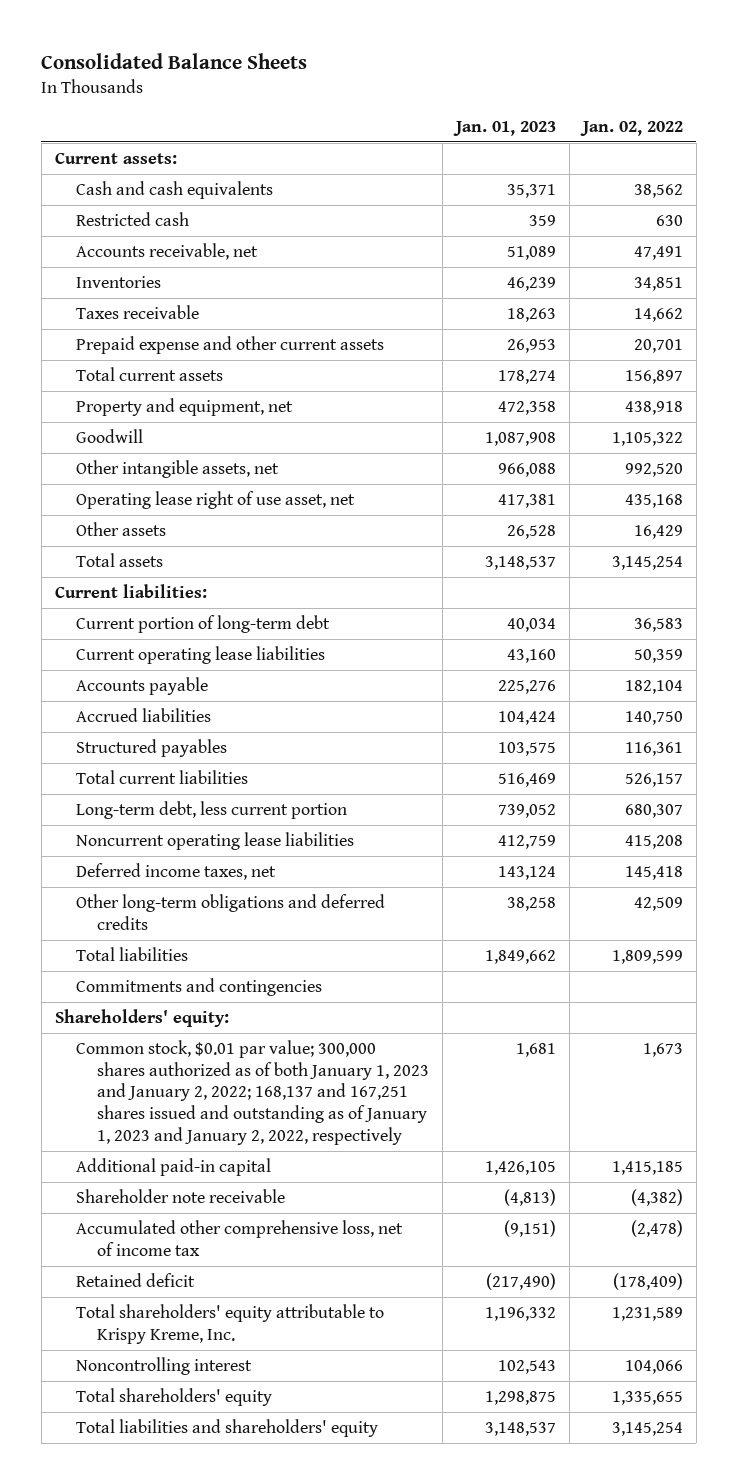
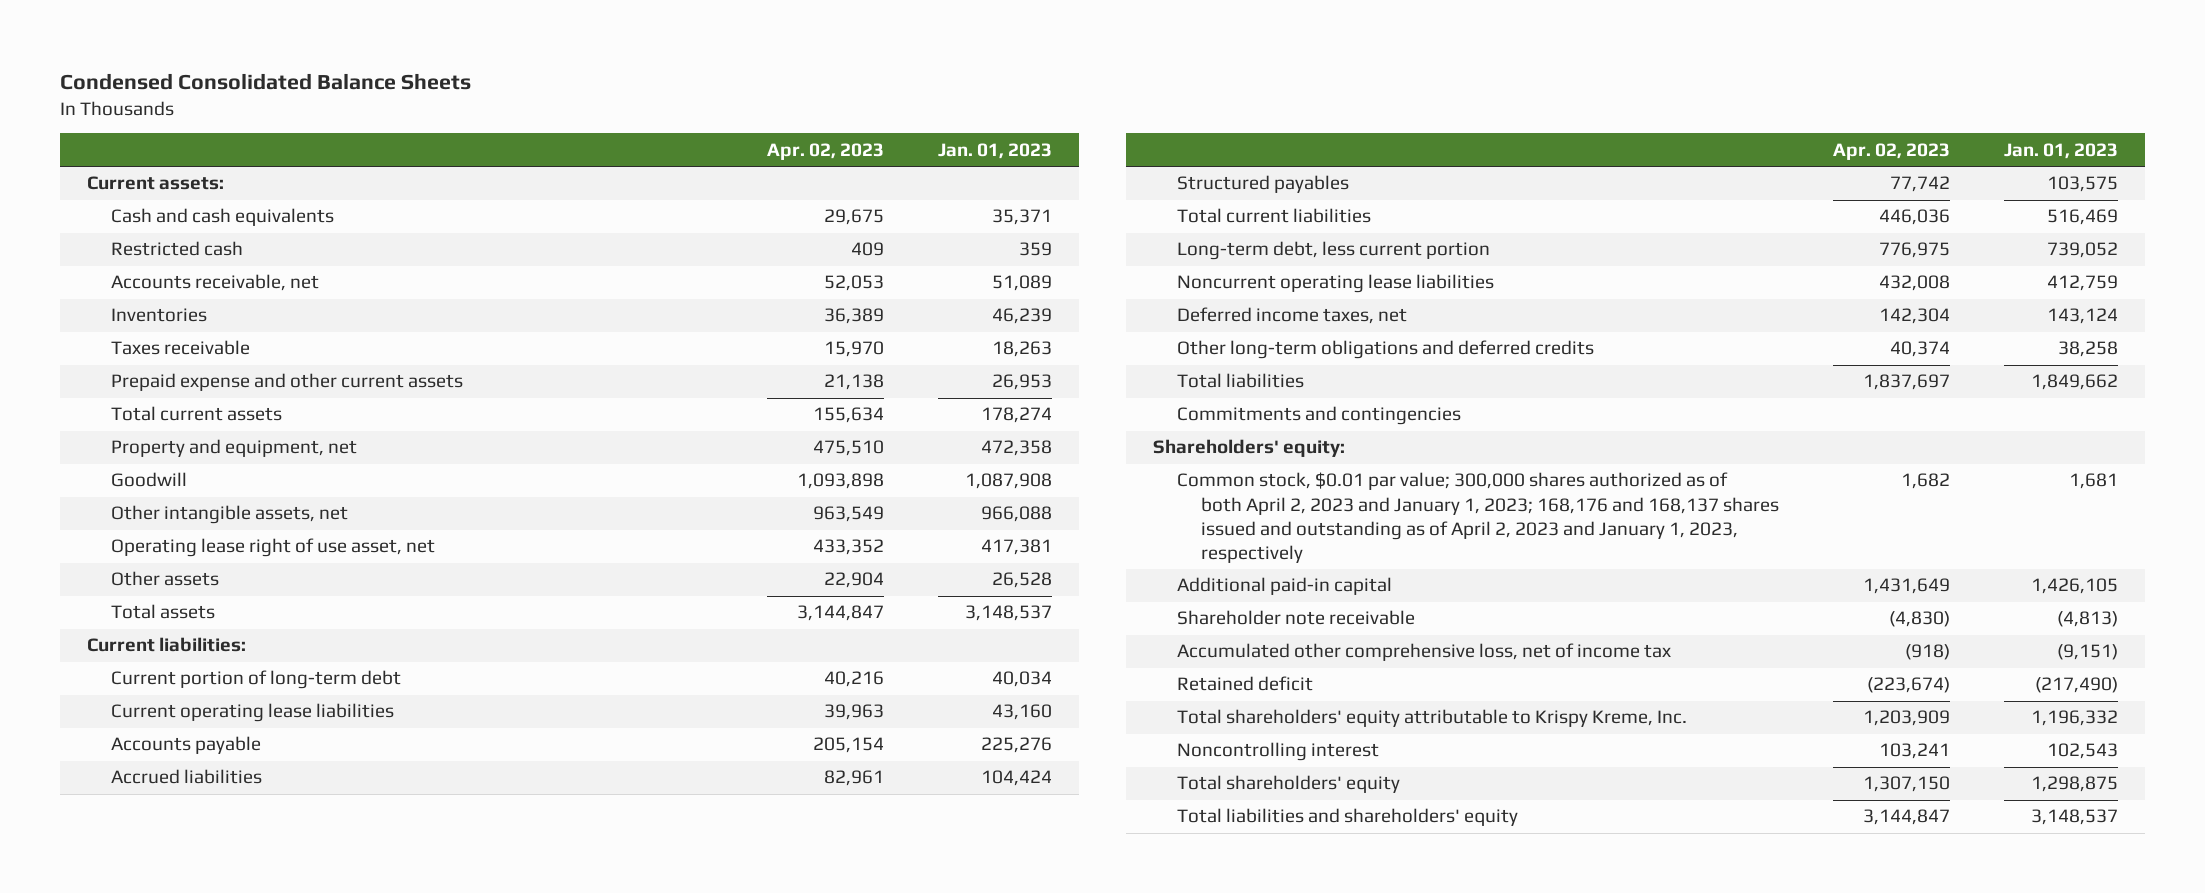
[41,52,308,69] Consolidated Balance Sheets -> [59,73,471,91] Condensed Consolidated Balance Sheets
[579,120,683,136] Jan. 02, 2022 -> none
none -> [766,142,884,160] Apr. 02, 2023
[75,1040,430,1145] Common stock, $0.01 par value; 300,000 shares authorized as of both January 1, 2023 and January 2, 2022; 168,137 and 167,251 shares issued and outstanding as of January 1, 2023 and January 2, 2022, respectively -> [1177,472,1780,563] Common stock, $0.01 par value; 300,000 shares authorized as of both April 2, 2023 and January 1, 2023; 168,176 and 168,137 shares issued and outstanding as of April 2, 2023 and January 1, 2023, respectively

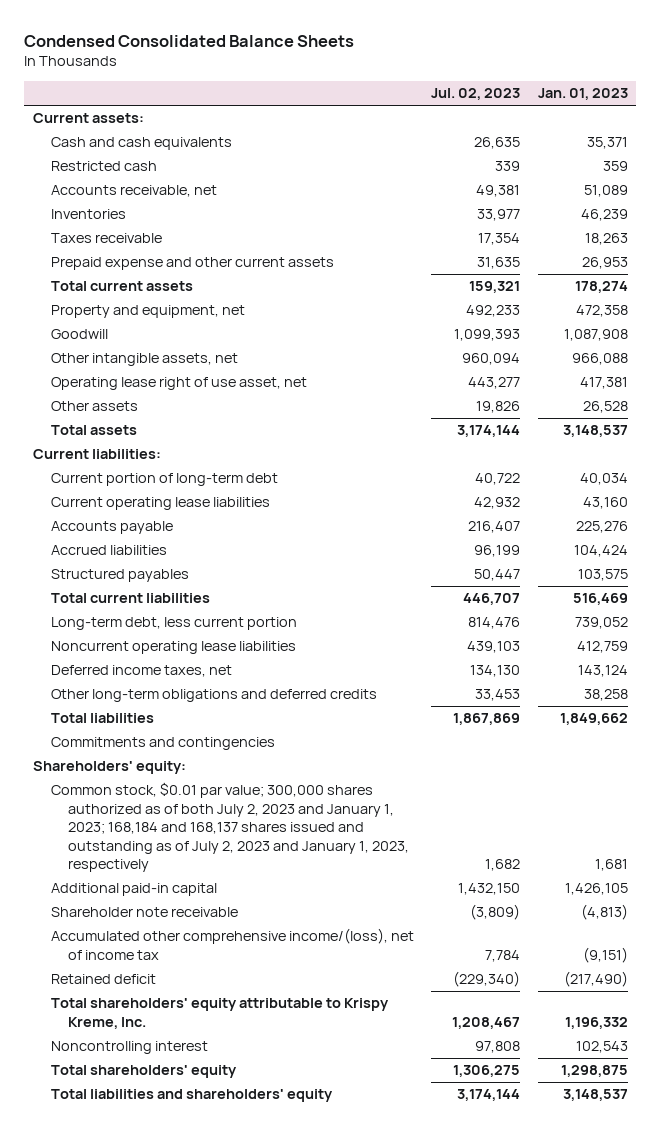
[766,142,884,160] Apr. 02, 2023 -> none
none -> [431,88,521,101] Jul. 02, 2023
[1177,472,1780,563] Common stock, $0.01 par value; 300,000 shares authorized as of both April 2, 2023 and January 1, 2023; 168,176 and 168,137 shares issued and outstanding as of April 2, 2023 and January 1, 2023, respectively -> [50,782,410,873] Common stock, $0.01 par value; 300,000 shares authorized as of both July 2, 2023 and January 1, 2023; 168,184 and 168,137 shares issued and outstanding as of July 2, 2023 and January 1, 2023, respectively
[1177,643,1672,662] Accumulated other comprehensive loss, net of income tax -> [50,928,414,960] Accumulated other comprehensive income/(loss), net of income tax

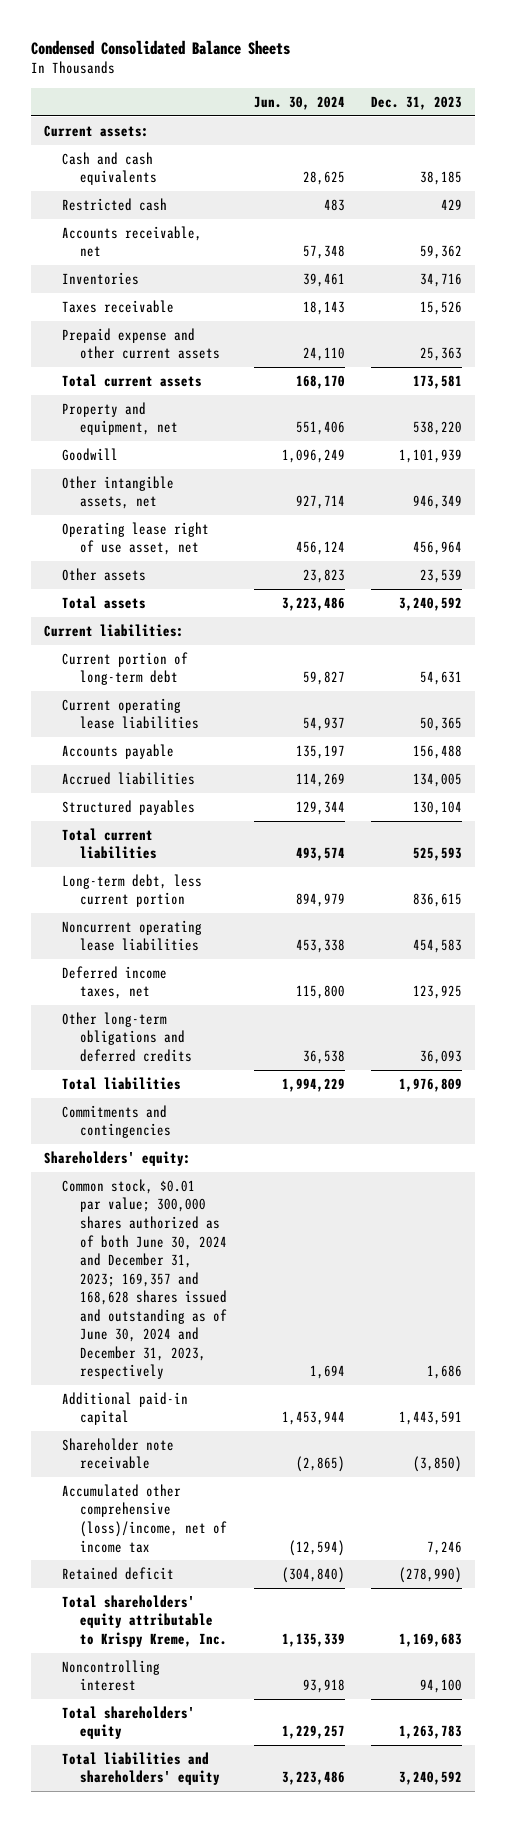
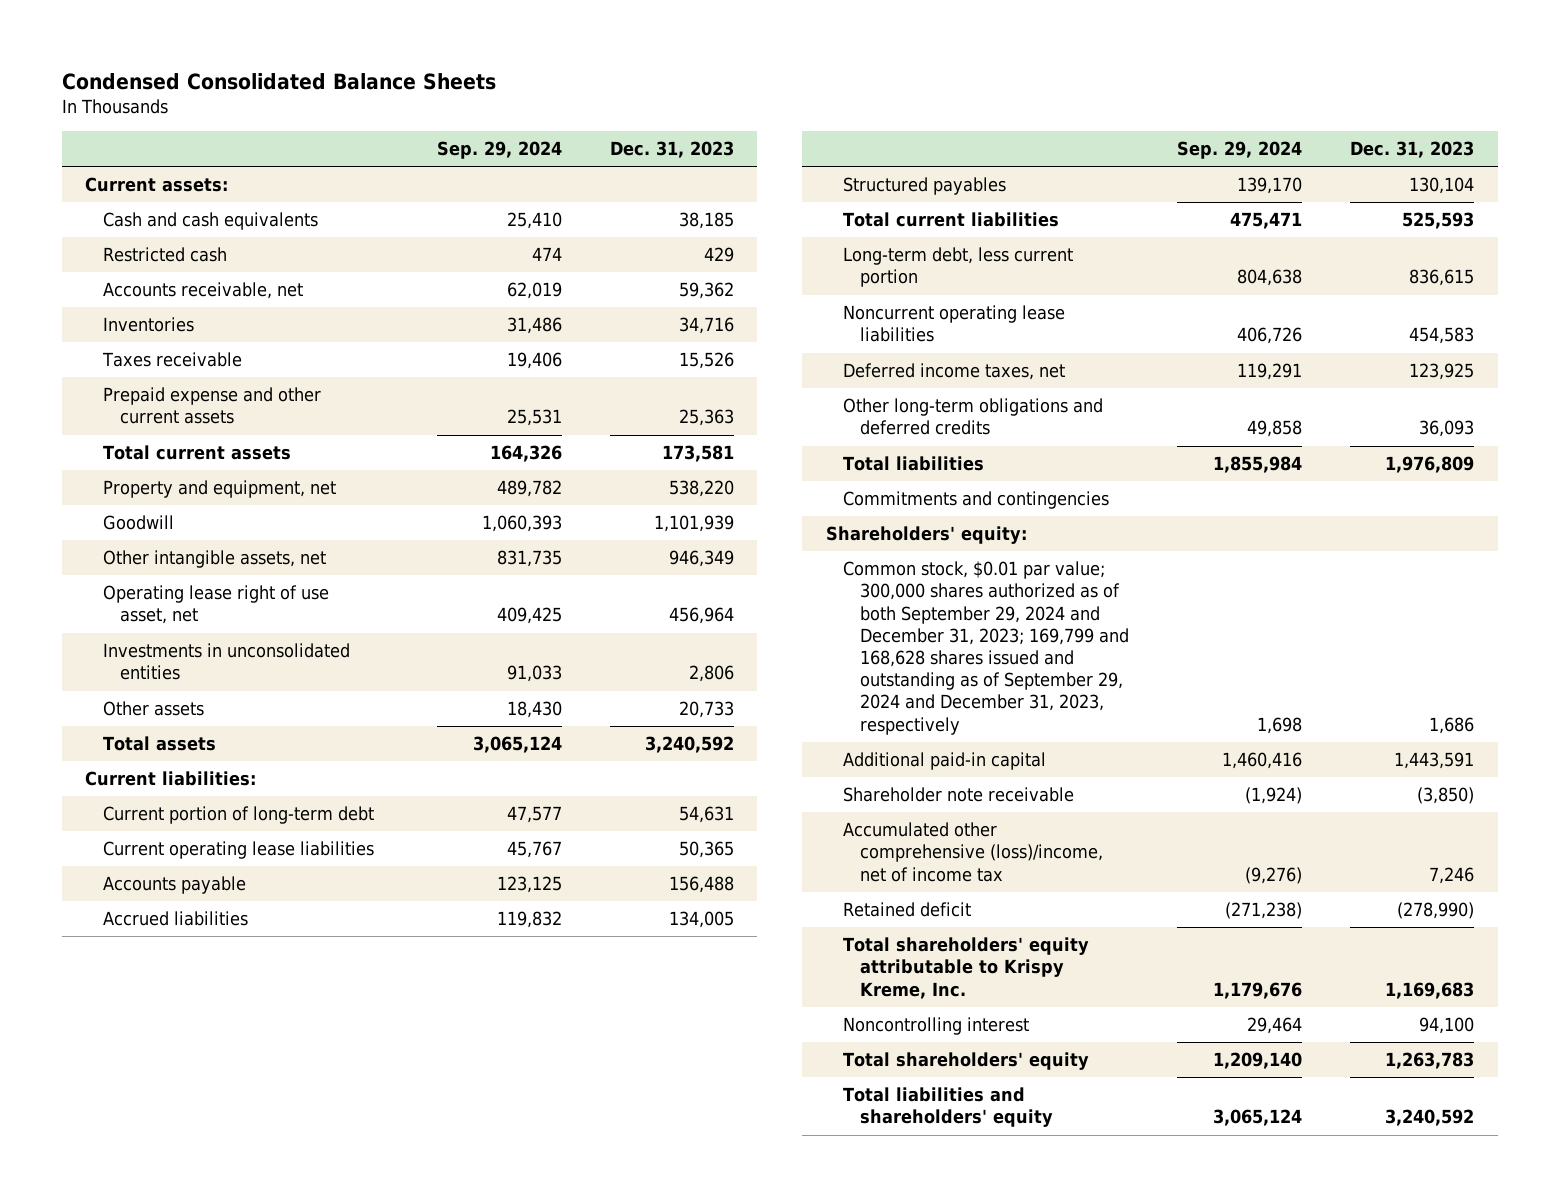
[253,95,345,110] Jun. 30, 2024 -> none
none -> [436,141,562,160] Sep. 29, 2024
none -> [102,643,350,681] Investments in unconsolidated entities
[420,568,463,583] 23,539 -> [678,701,734,719] 20,733
[62,1178,228,1380] Common stock, $0.01 par value; 300,000 shares authorized as of both June 30, 2024 and December 31, 2023; 169,357 and 168,628 shares issued and outstanding as of June 30, 2024 and December 31, 2023, respectively -> [842,561,1130,735] Common stock, $0.01 par value; 300,000 shares authorized as of both September 29, 2024 and December 31, 2023; 169,799 and 168,628 shares issued and outstanding as of September 29, 2024 and December 31, 2023, respectively

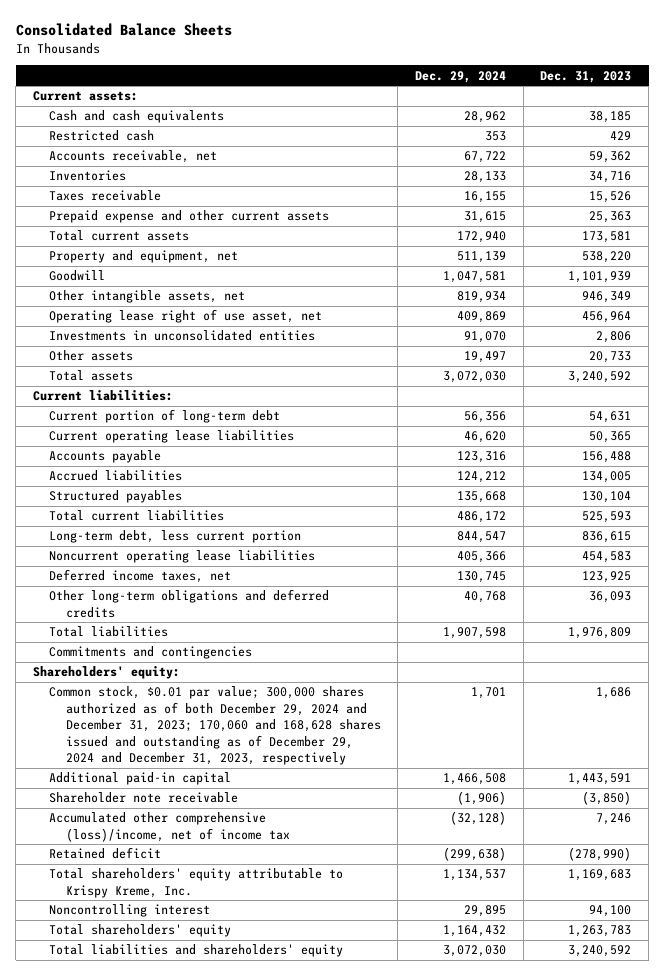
[61,73,496,91] Condensed Consolidated Balance Sheets -> [15,23,232,37] Consolidated Balance Sheets
[436,141,562,160] Sep. 29, 2024 -> none
none -> [414,70,506,83] Dec. 29, 2024
[842,561,1130,735] Common stock, $0.01 par value; 300,000 shares authorized as of both September 29, 2024 and December 31, 2023; 169,799 and 168,628 shares issued and outstanding as of September 29, 2024 and December 31, 2023, respectively -> [49,686,381,766] Common stock, $0.01 par value; 300,000 shares authorized as of both December 29, 2024 and December 31, 2023; 170,060 and 168,628 shares issued and outstanding as of December 29, 2024 and December 31, 2023, respectively

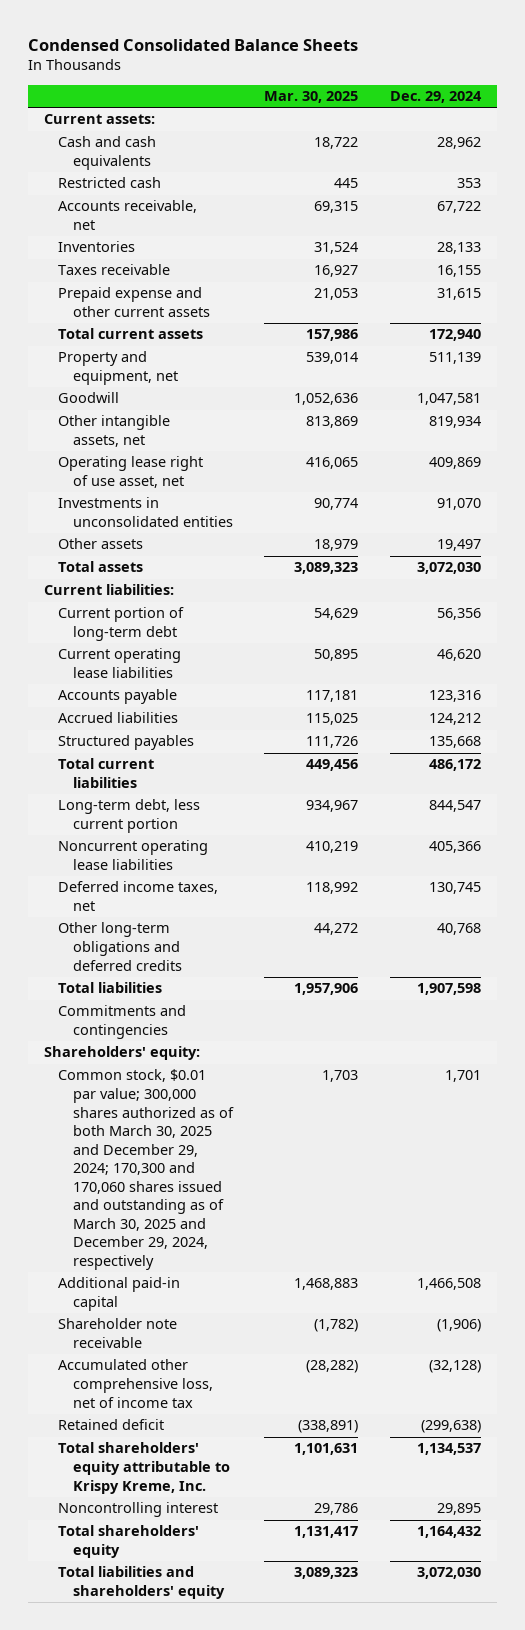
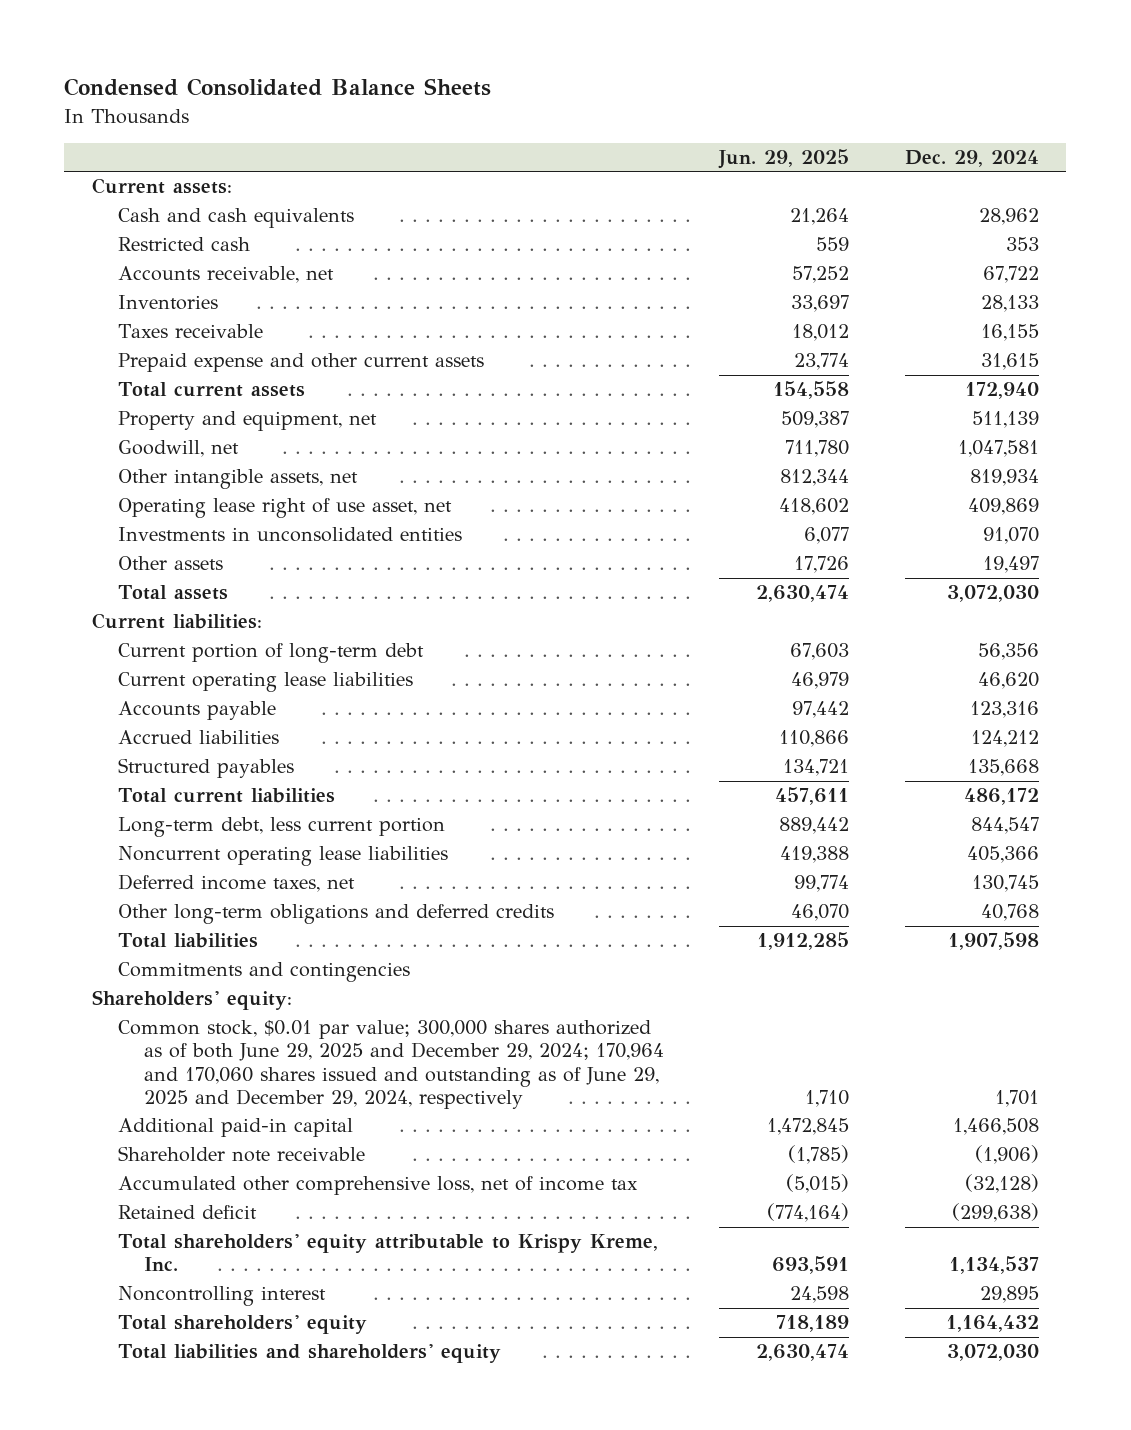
[264,91,359,104] Mar. 30, 2025 -> none
none -> [718,149,850,170] Jun. 29, 2025
[58,392,120,404] Goodwill -> [117,440,239,458] Goodwill, net
[58,1069,234,1270] Common stock, $0.01 par value; 300,000 shares authorized as of both March 30, 2025 and December 29, 2024; 170,300 and 170,060 shares issued and outstanding as of March 30, 2025 and December 29, 2024, respectively -> [117,1020,664,1109] Common stock, $0.01 par value; 300,000 shares authorized as of both June 29, 2025 and December 29, 2024; 170,964 and 170,060 shares issued and outstanding as of June 29, 2025 and December 29, 2024, respectively

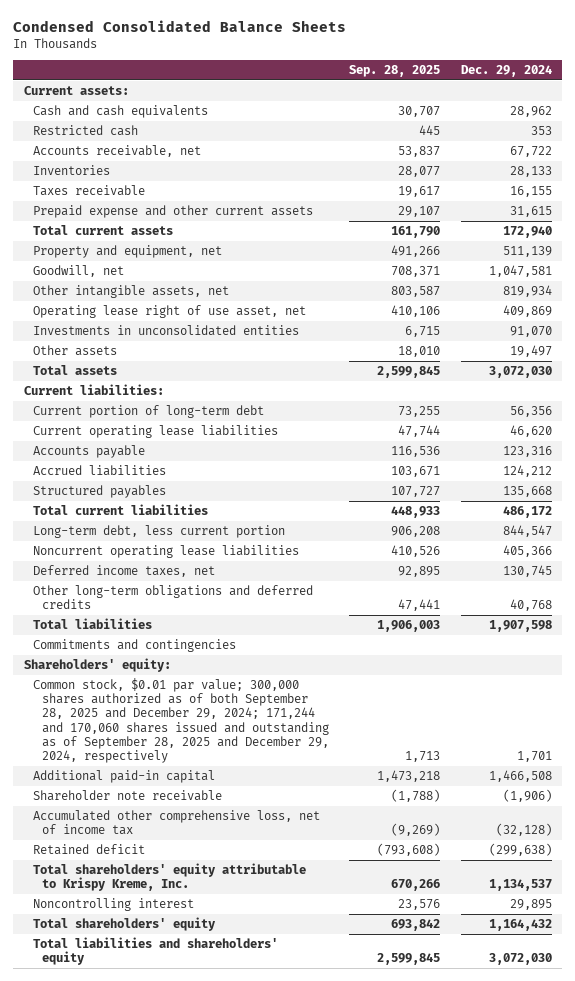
[718,149,850,170] Jun. 29, 2025 -> none
none -> [349,65,441,78] Sep. 28, 2025
[117,1020,664,1109] Common stock, $0.01 par value; 300,000 shares authorized as of both June 29, 2025 and December 29, 2024; 170,964 and 170,060 shares issued and outstanding as of June 29, 2025 and December 29, 2024, respectively -> [32,678,329,763] Common stock, $0.01 par value; 300,000 shares authorized as of both September 28, 2025 and December 29, 2024; 171,244 and 170,060 shares issued and outstanding as of September 28, 2025 and December 29, 2024, respectively

